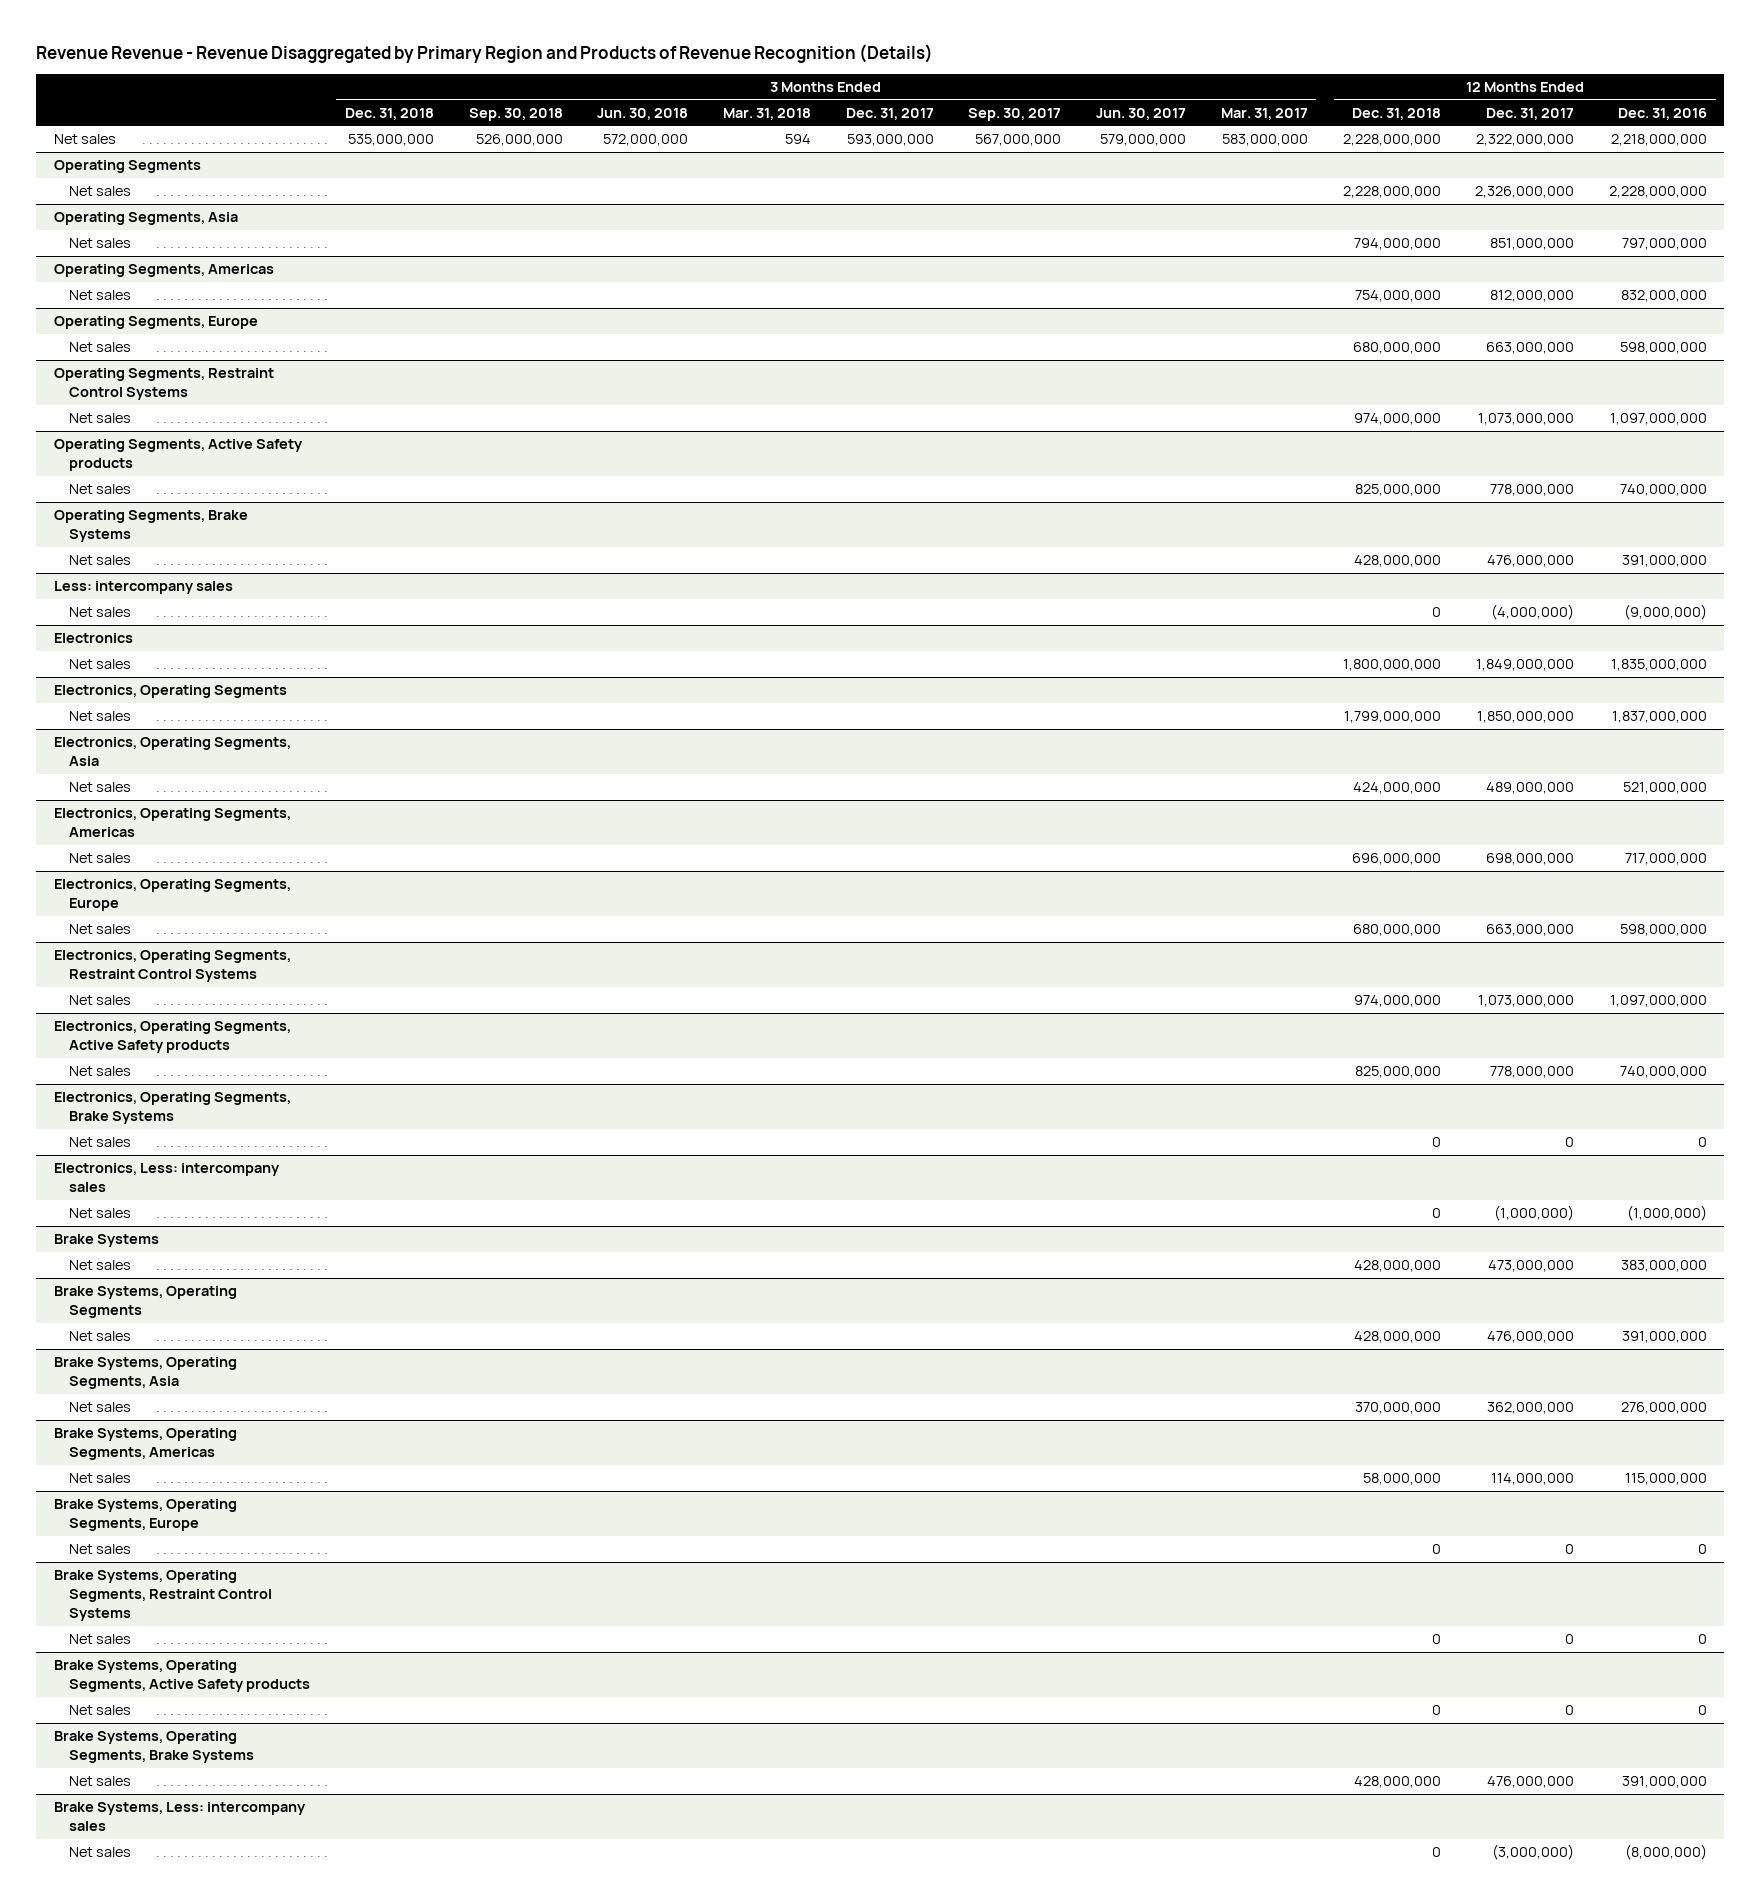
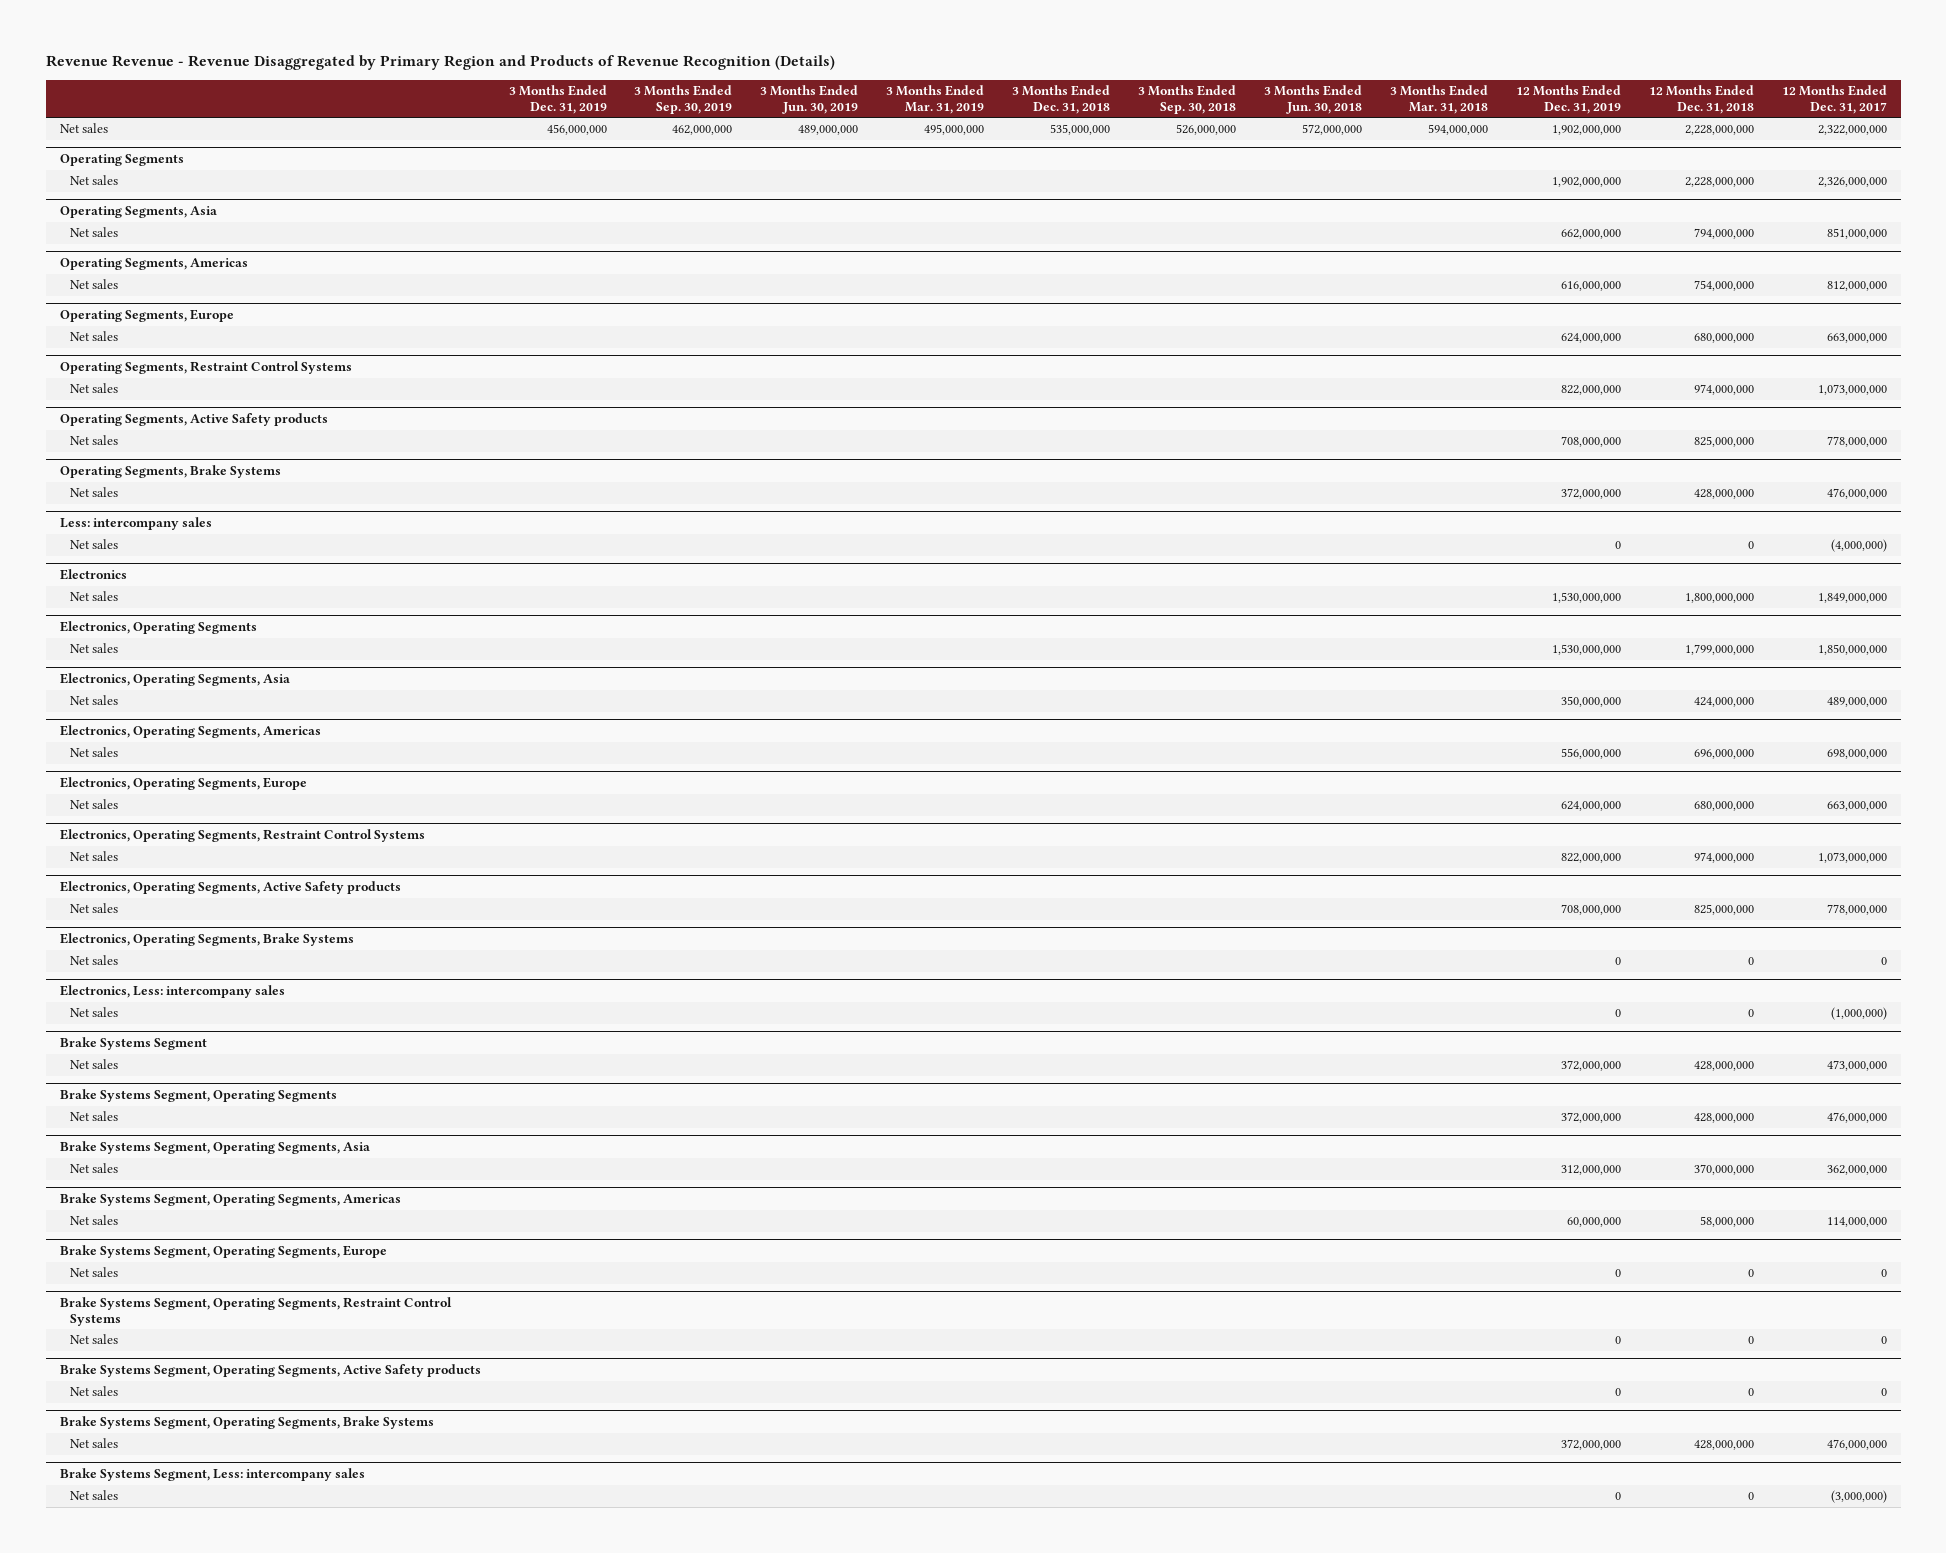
[845,107,934,120] Dec. 31, 2017 -> none
[968,107,1062,121] Sep. 30, 2017 -> none
[1096,107,1187,120] Jun. 30, 2017 -> none
[1220,107,1308,120] Mar. 31, 2017 -> none
[1617,107,1707,120] Dec. 31, 2016 -> none
none -> [508,85,607,114] 3 Months Ended Dec. 31, 2019
none -> [634,85,733,114] 3 Months Ended Sep. 30, 2019
none -> [760,85,859,114] 3 Months Ended Jun. 30, 2019
none -> [886,85,985,114] 3 Months Ended Mar. 31, 2019
none -> [1515,85,1621,114] 12 Months Ended Dec. 31, 2019
[785,134,812,145] 594 -> [1428,124,1489,136] 594,000,000
[53,1234,159,1248] Brake Systems -> [59,1036,207,1050] Brake Systems Segment
[53,1286,237,1319] Brake Systems, Operating Segments -> [59,1088,337,1102] Brake Systems Segment, Operating Segments
[53,1357,237,1390] Brake Systems, Operating Segments, Asia -> [59,1140,370,1154] Brake Systems Segment, Operating Segments, Asia
[53,1428,237,1461] Brake Systems, Operating Segments, Americas -> [59,1192,401,1206] Brake Systems Segment, Operating Segments, Americas
[53,1499,237,1532] Brake Systems, Operating Segments, Europe -> [59,1244,387,1258] Brake Systems Segment, Operating Segments, Europe
[53,1570,273,1622] Brake Systems, Operating Segments, Restraint Control Systems -> [59,1296,452,1326] Brake Systems Segment, Operating Segments, Restraint Control Systems
[53,1660,311,1693] Brake Systems, Operating Segments, Active Safety products -> [59,1363,481,1377] Brake Systems Segment, Operating Segments, Active Safety products
[53,1731,255,1764] Brake Systems, Operating Segments, Brake Systems -> [59,1415,434,1429] Brake Systems Segment, Operating Segments, Brake Systems
[53,1802,306,1832] Brake Systems, Less: intercompany sales -> [59,1467,365,1481] Brake Systems Segment, Less: intercompany sales

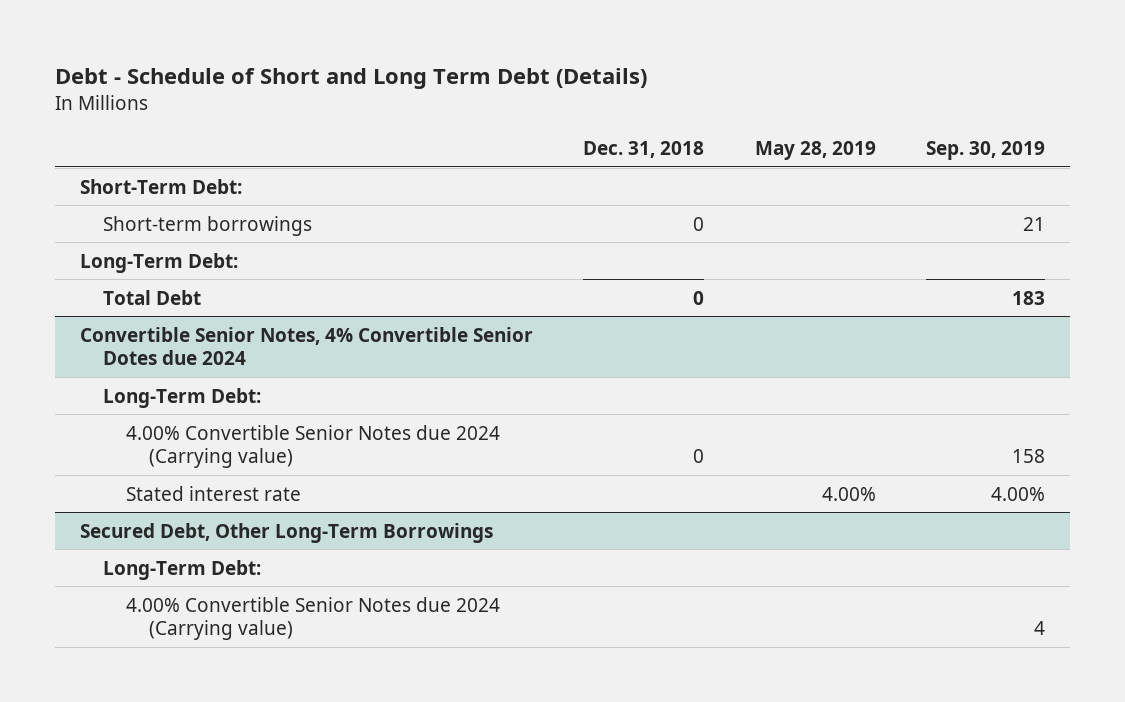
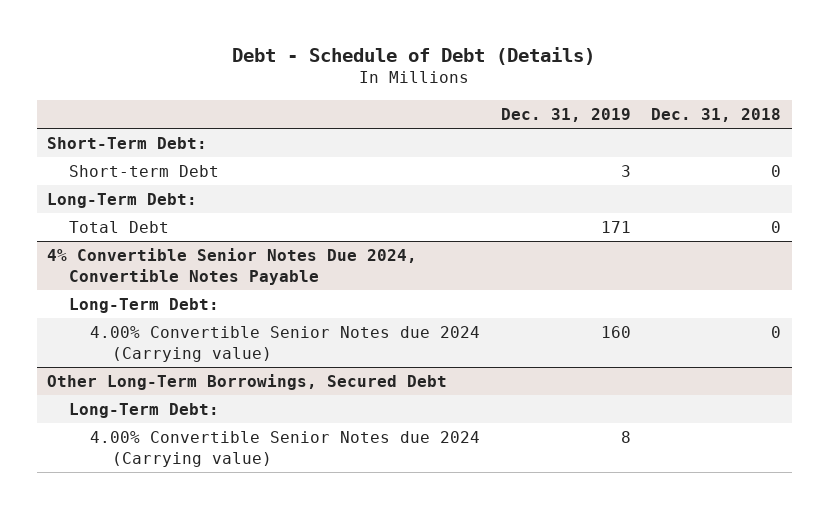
[54,68,647,90] Debt - Schedule of Short and Long Term Debt (Details) -> [232,46,596,65] Debt - Schedule of Debt (Details)
[754,141,876,161] May 28, 2019 -> none
[925,141,1045,161] Sep. 30, 2019 -> none
none -> [500,107,631,122] Dec. 31, 2019
[103,215,313,236] Short-term borrowings -> [68,165,219,178] Short-term Debt
[79,326,533,366] Convertible Senior Notes, 4% Convertible Senior Dotes due 2024 -> [46,248,417,285] 4% Convertible Senior Notes Due 2024, Convertible Notes Payable
[126,485,302,501] Stated interest rate -> none
[79,522,493,543] Secured Debt, Other Long-Term Borrowings -> [46,374,447,391] Other Long-Term Borrowings, Secured Debt

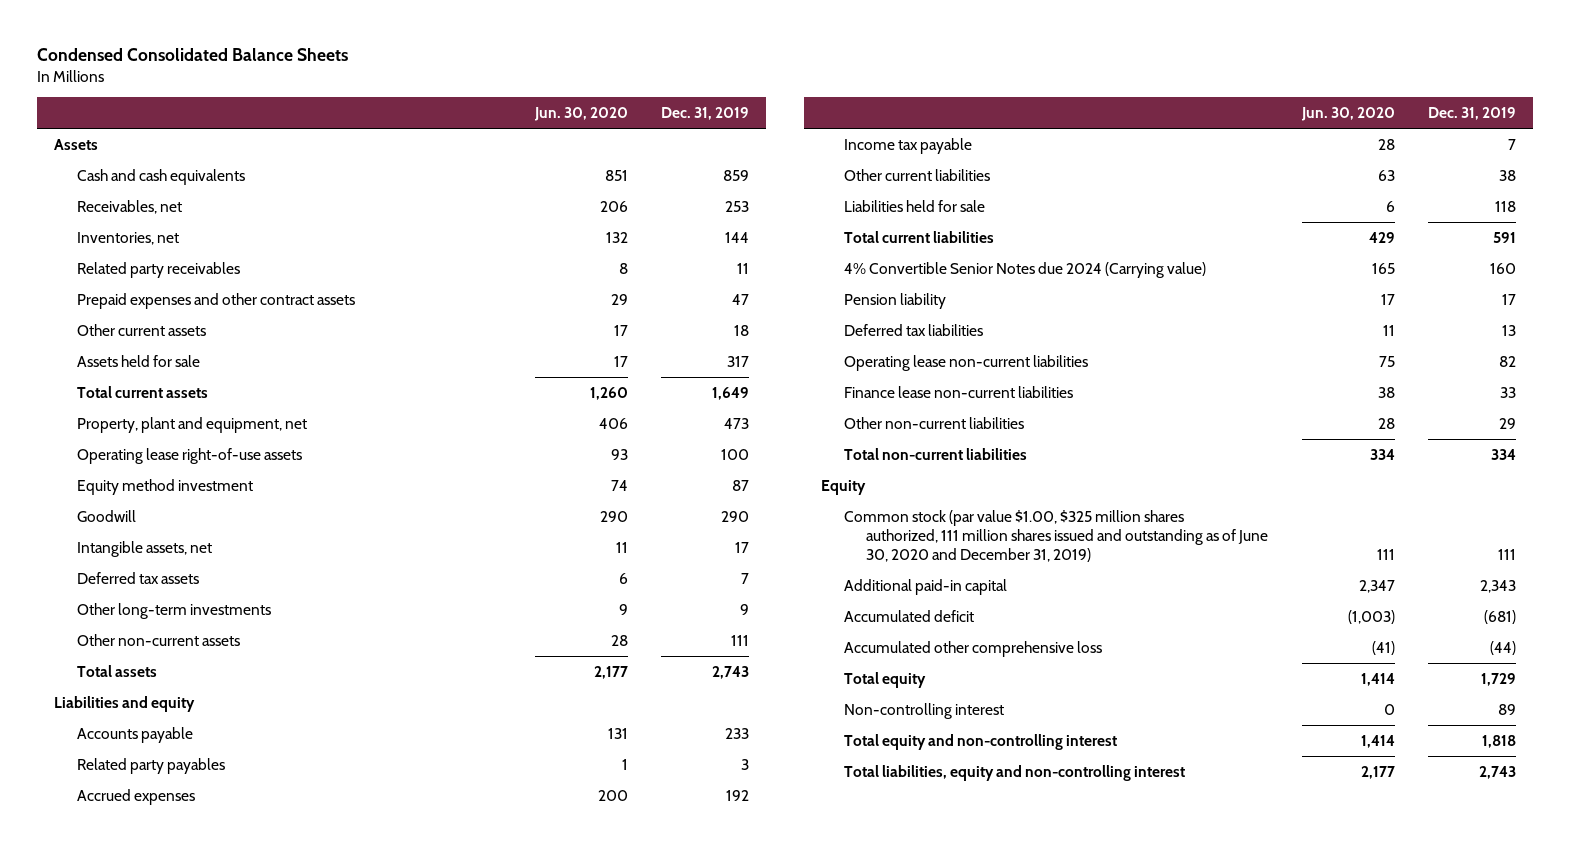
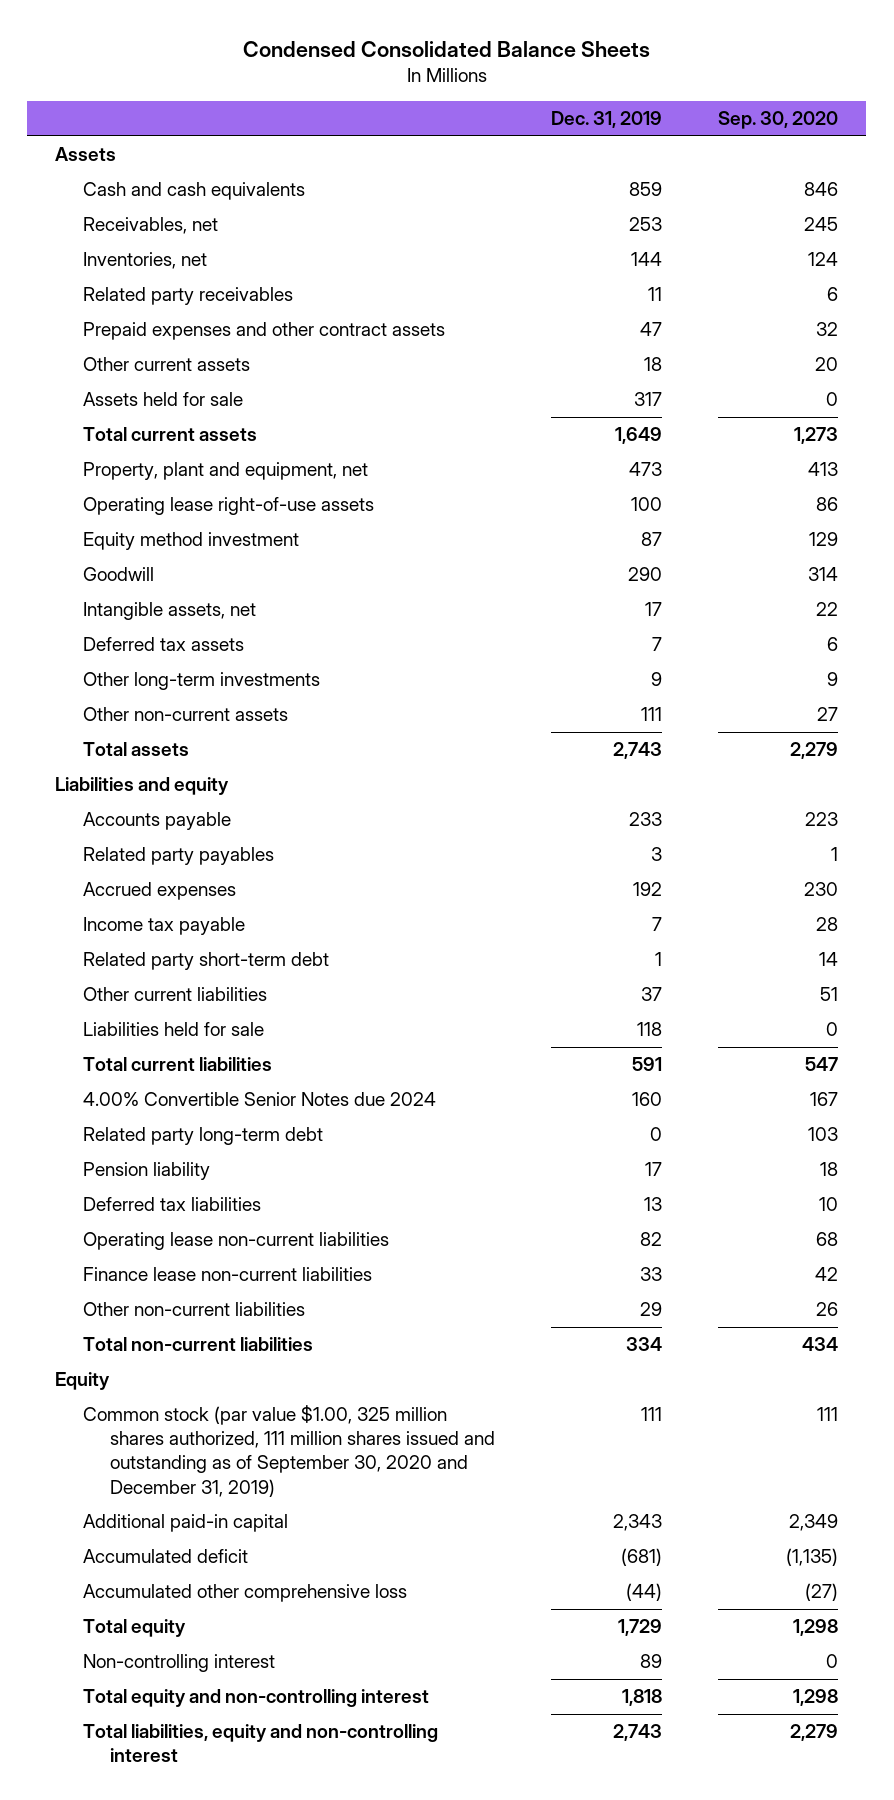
[533,107,628,122] Jun. 30, 2020 -> none
none -> [718,111,839,130] Sep. 30, 2020
none -> [82,952,329,971] Related party short-term debt
[1498,169,1516,181] 38 -> [641,987,663,1002] 37
[843,261,1206,278] 4% Convertible Senior Notes due 2024 (Carrying value) -> [82,1092,436,1107] 4.00% Convertible Senior Notes due 2024
none -> [82,1127,323,1146] Related party long-term debt
[843,509,1269,562] Common stock (par value $1.00, $325 million shares authorized, 111 million shares issued and outstanding as of June 30, 2020 and December 31, 2019) -> [82,1405,496,1497] Common stock (par value $1.00, 325 million shares authorized, 111 million shares issued and outstanding as of September 30, 2020 and December 31, 2019)

